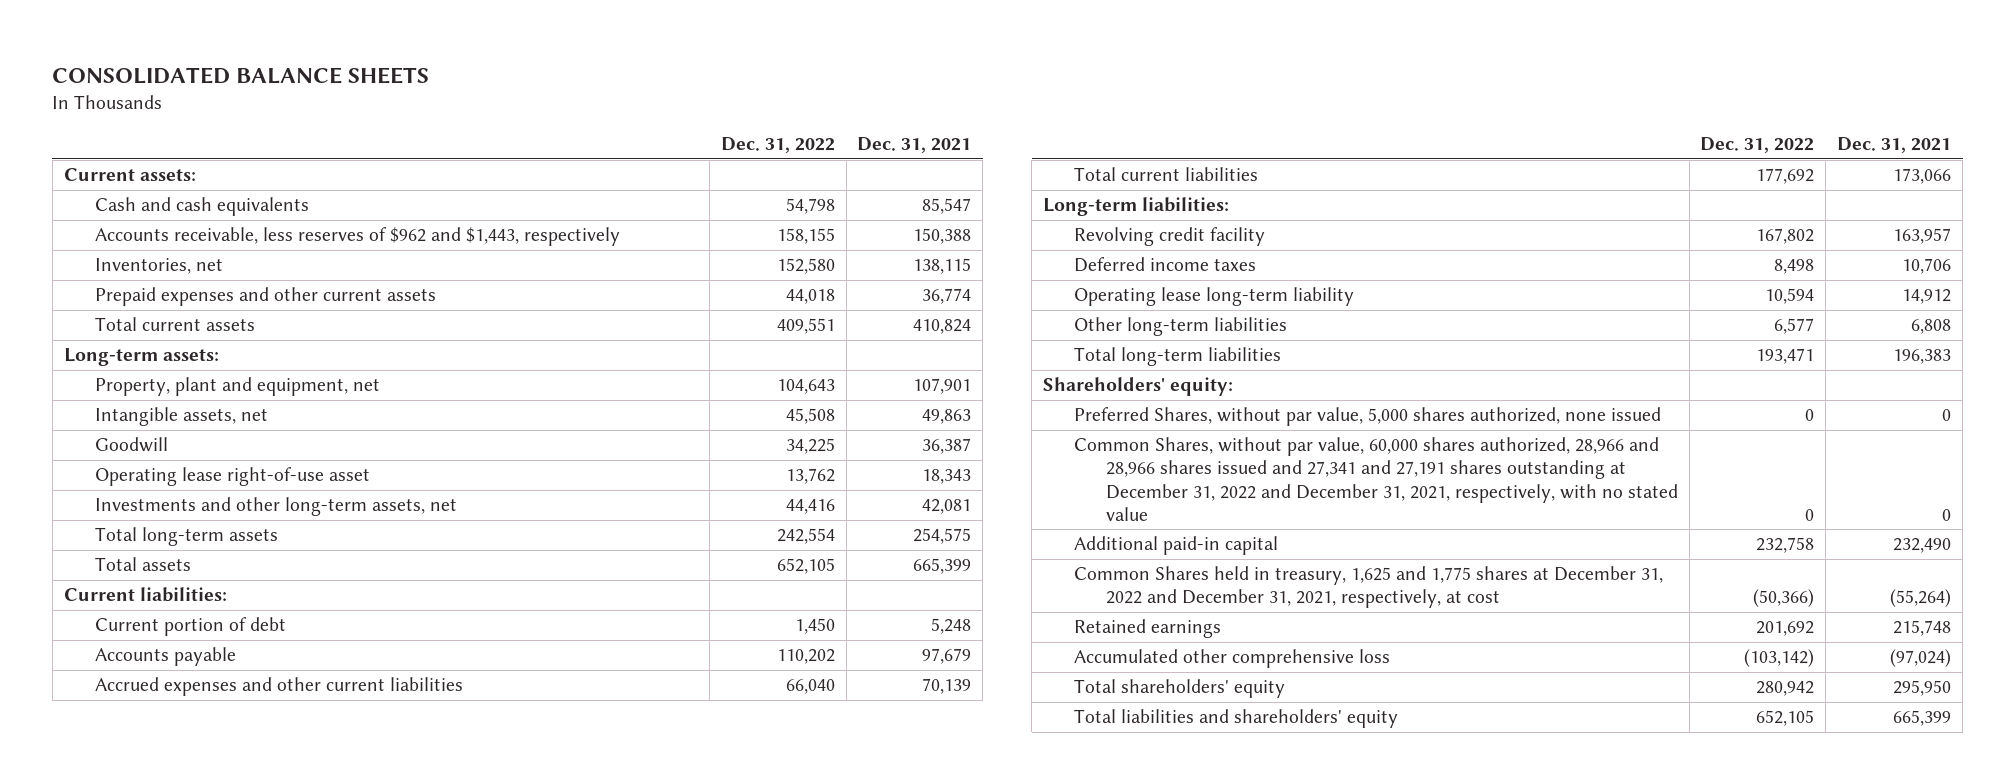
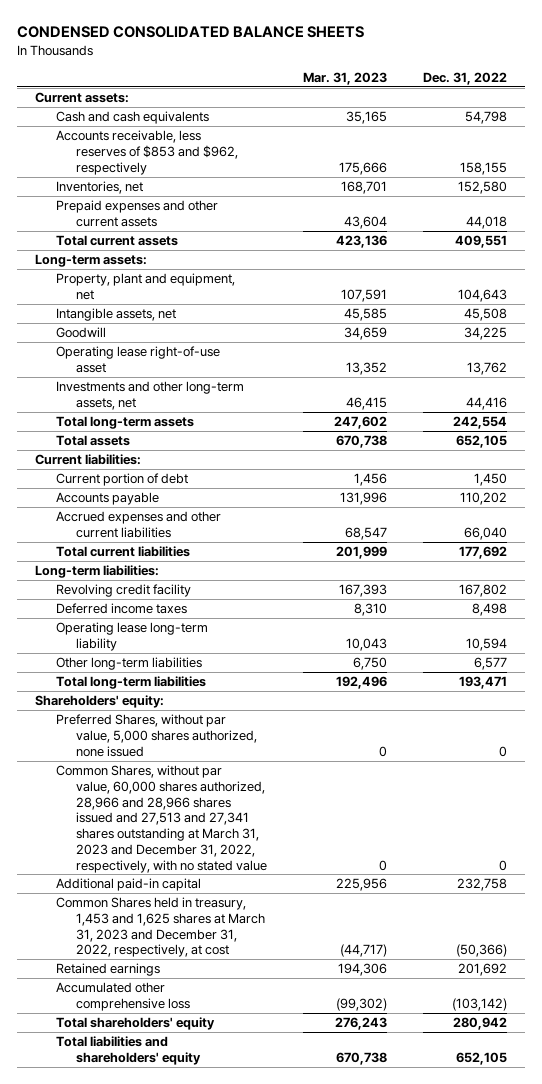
[52,66,430,84] CONSOLIDATED BALANCE SHEETS -> [17,26,365,39] CONDENSED CONSOLIDATED BALANCE SHEETS
[857,137,972,154] Dec. 31, 2021 -> none
none -> [303,71,388,85] Mar. 31, 2023
[94,227,620,247] Accounts receivable, less reserves of $962 and $1,443, respectively -> [55,130,239,175] Accounts receivable, less reserves of $853 and $962, respectively
[1074,437,1678,521] Common Shares, without par value, 60,000 shares authorized, 28,966 and 28,966 shares issued and 27,341 and 27,191 shares outstanding at December 31, 2022 and December 31, 2021, respectively, with no stated value -> [55,765,268,873] Common Shares, without par value, 60,000 shares authorized, 28,966 and 28,966 shares issued and 27,513 and 27,341 shares outstanding at March 31, 2023 and December 31, 2022, respectively, with no stated value
[1074,566,1664,609] Common Shares held in treasury, 1,625 and 1,775 shares at December 31, 2022 and December 31, 2021, respectively, at cost -> [55,897,266,958] Common Shares held in treasury, 1,453 and 1,625 shares at March 31, 2023 and December 31, 2022, respectively, at cost

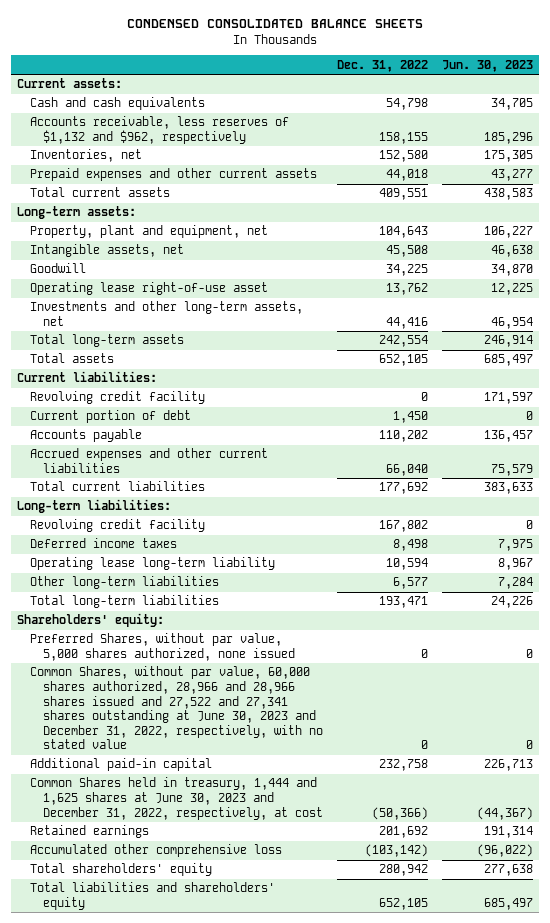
[303,71,388,85] Mar. 31, 2023 -> none
none -> [441,59,533,72] Jun. 30, 2023
[55,130,239,175] Accounts receivable, less reserves of $853 and $962, respectively -> [30,116,290,144] Accounts receivable, less reserves of $1,132 and $962, respectively
none -> [30,391,206,405] Revolving credit facility
[55,765,268,873] Common Shares, without par value, 60,000 shares authorized, 28,966 and 28,966 shares issued and 27,513 and 27,341 shares outstanding at March 31, 2023 and December 31, 2022, respectively, with no stated value -> [30,666,324,750] Common Shares, without par value, 60,000 shares authorized, 28,966 and 28,966 shares issued and 27,522 and 27,341 shares outstanding at June 30, 2023 and December 31, 2022, respectively, with no stated value
[55,897,266,958] Common Shares held in treasury, 1,453 and 1,625 shares at March 31, 2023 and December 31, 2022, respectively, at cost -> [30,777,324,820] Common Shares held in treasury, 1,444 and 1,625 shares at June 30, 2023 and December 31, 2022, respectively, at cost

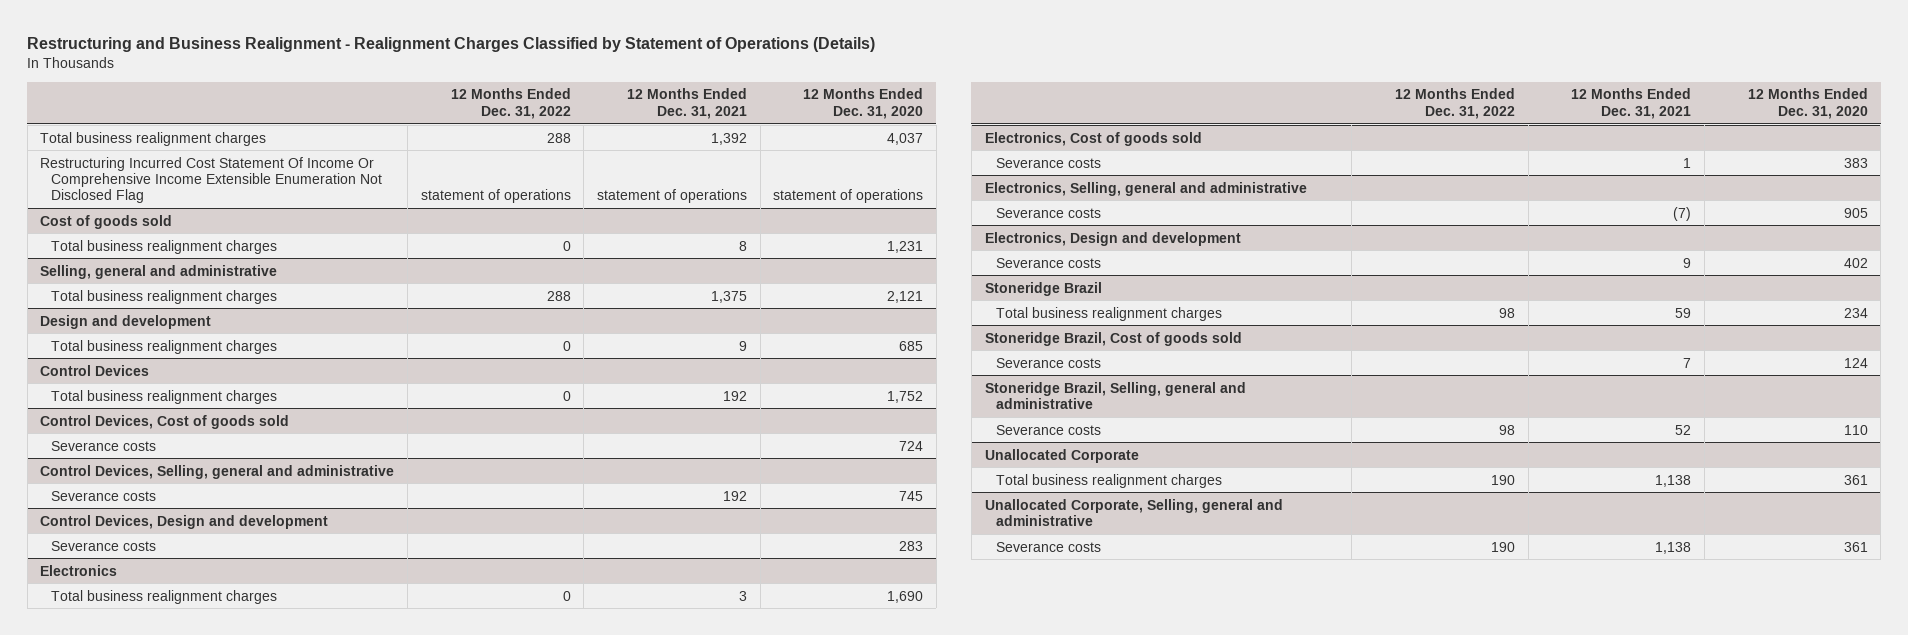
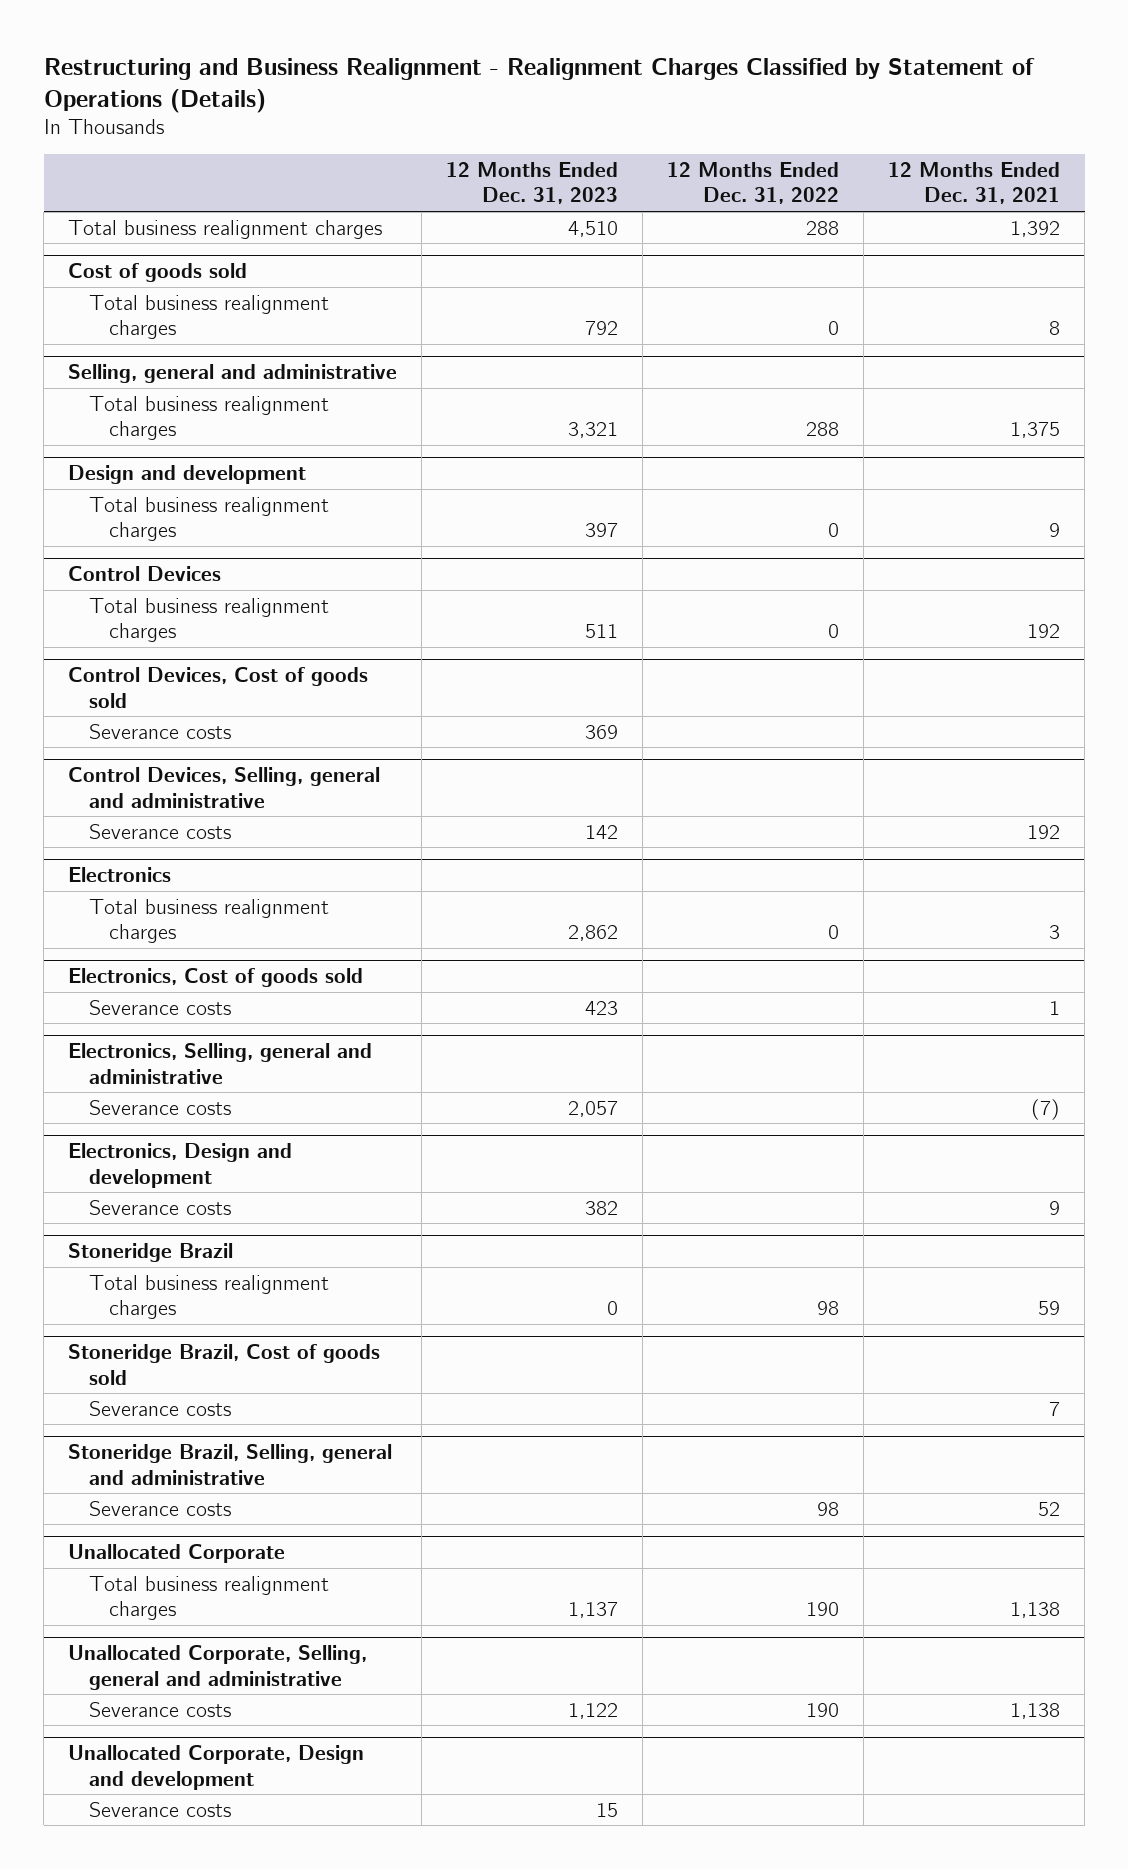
[803,88,924,119] 12 Months Ended Dec. 31, 2020 -> none
none -> [446,162,619,205] 12 Months Ended Dec. 31, 2023
[40,156,383,204] Restructuring Incurred Cost Statement Of Income Or Comprehensive Income Extensible Enumeration Not Disclosed Flag -> none
[40,514,329,529] Control Devices, Design and development -> none
[51,540,157,551] Severance costs -> none
none -> [68,1745,365,1790] Unallocated Corporate, Design and development
none -> [88,1801,231,1817] Severance costs

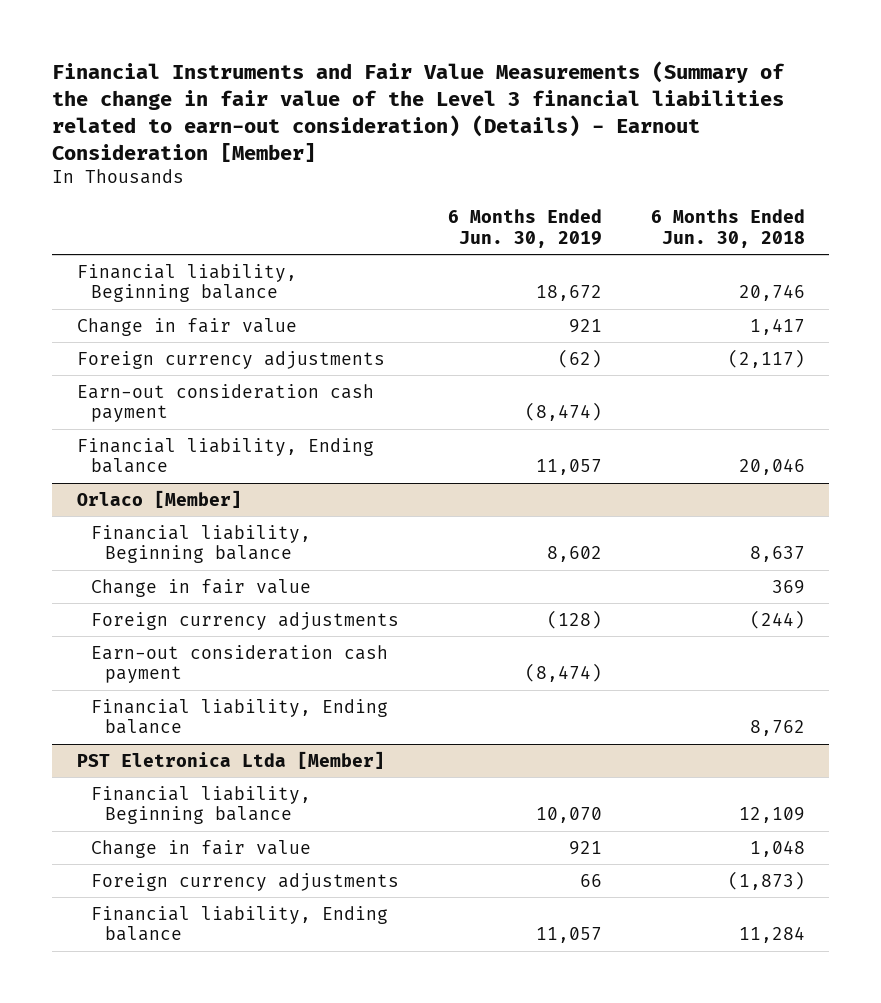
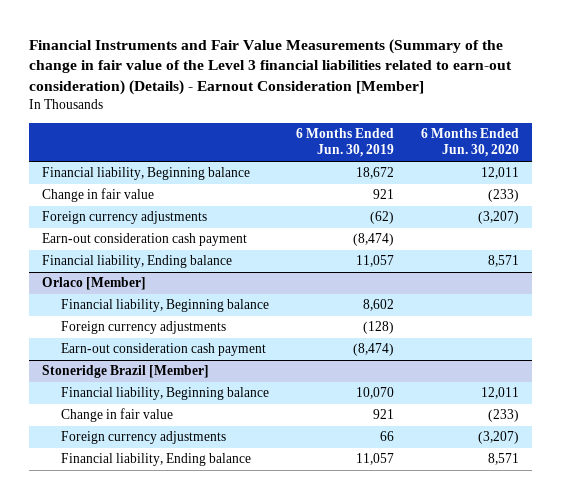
[650,208,805,248] 6 Months Ended Jun. 30, 2018 -> none
none -> [420,128,519,158] 6 Months Ended Jun. 30, 2020
[90,578,311,597] Change in fair value -> none
[90,698,388,735] Financial liability, Ending balance -> none
[76,750,385,769] PST Eletronica Ltda [Member] -> [42,365,210,379] Stoneridge Brazil [Member]

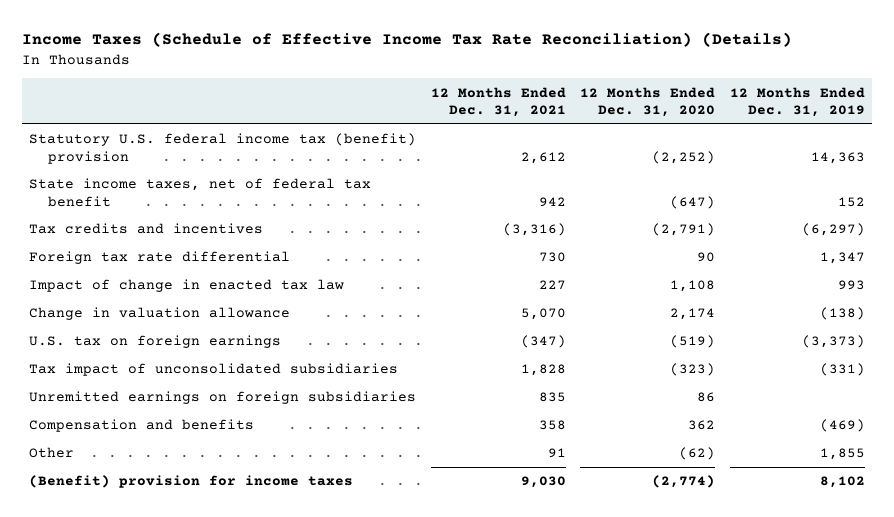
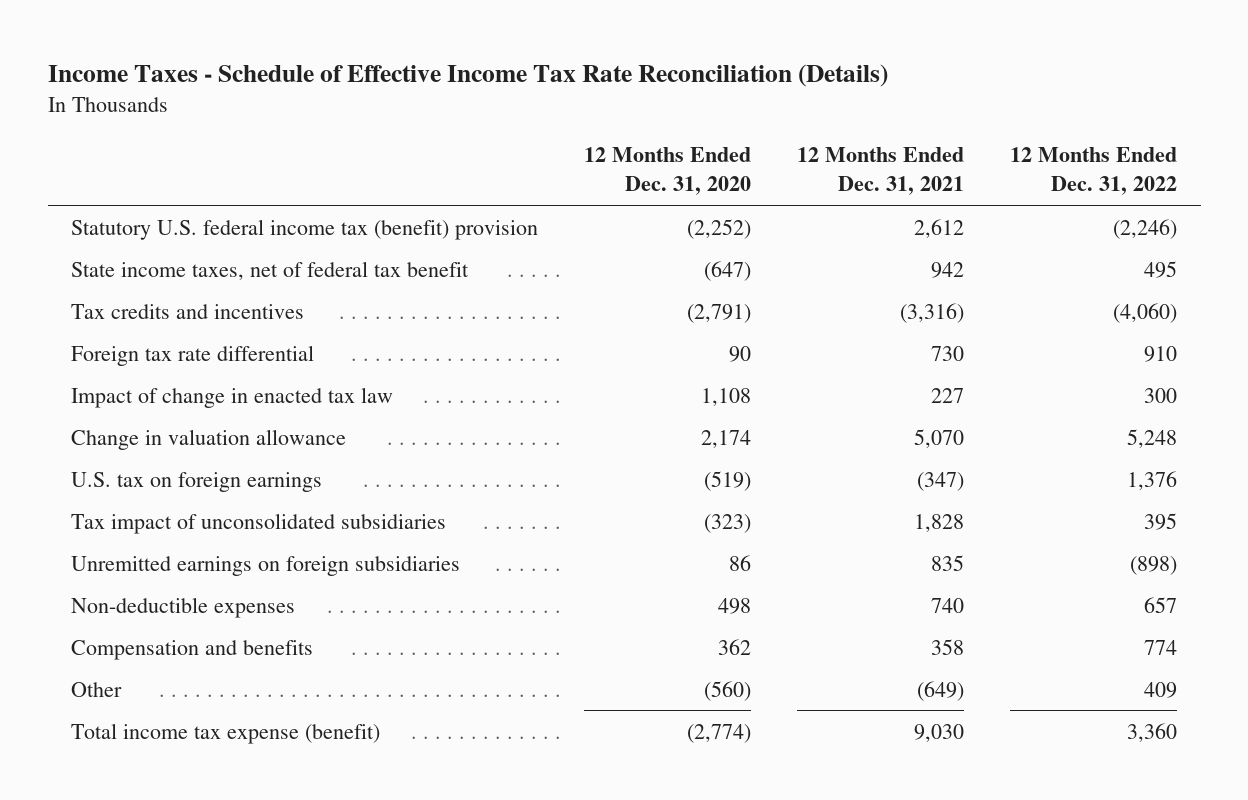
[21,32,792,48] Income Taxes (Schedule of Effective Income Tax Rate Reconciliation) (Details) -> [47,63,888,87] Income Taxes - Schedule of Effective Income Tax Rate Reconciliation (Details)
[730,86,866,118] 12 Months Ended Dec. 31, 2019 -> none
none -> [1010,147,1178,196] 12 Months Ended Dec. 31, 2022
none -> [70,596,295,618] Non-deductible expenses
[547,448,566,459] 91 -> [917,680,965,701] (649)
[679,447,716,461] (62) -> [703,680,751,701] (560)
[29,475,354,489] (Benefit) provision for income taxes -> [70,722,380,744] Total income tax expense (benefit)

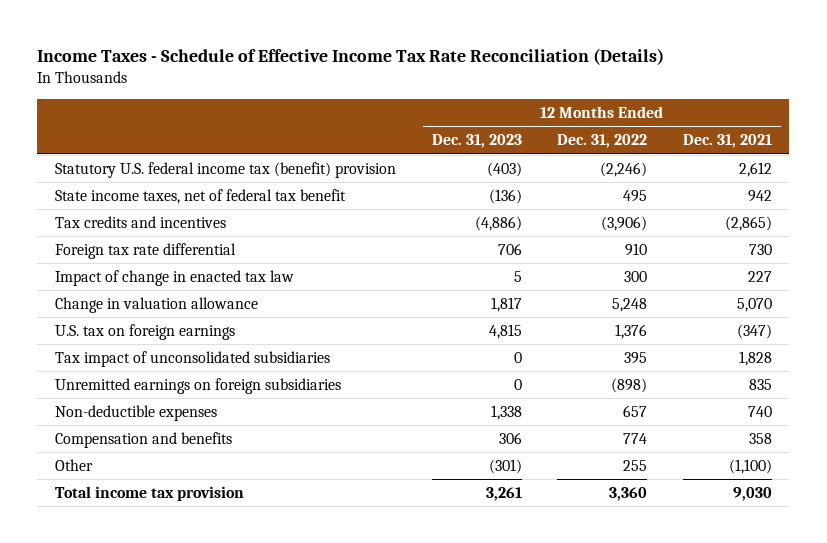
[583,147,751,196] 12 Months Ended Dec. 31, 2020 -> none
none -> [431,134,522,149] Dec. 31, 2023
[900,302,965,323] (3,316) -> [724,216,772,232] (2,865)
[1113,302,1178,323] (4,060) -> [601,216,648,232] (3,906)
[917,680,965,701] (649) -> [728,459,772,475] (1,100)
[1144,681,1178,698] 409 -> [623,460,648,472] 255
[70,722,380,744] Total income tax expense (benefit) -> [55,486,245,502] Total income tax provision

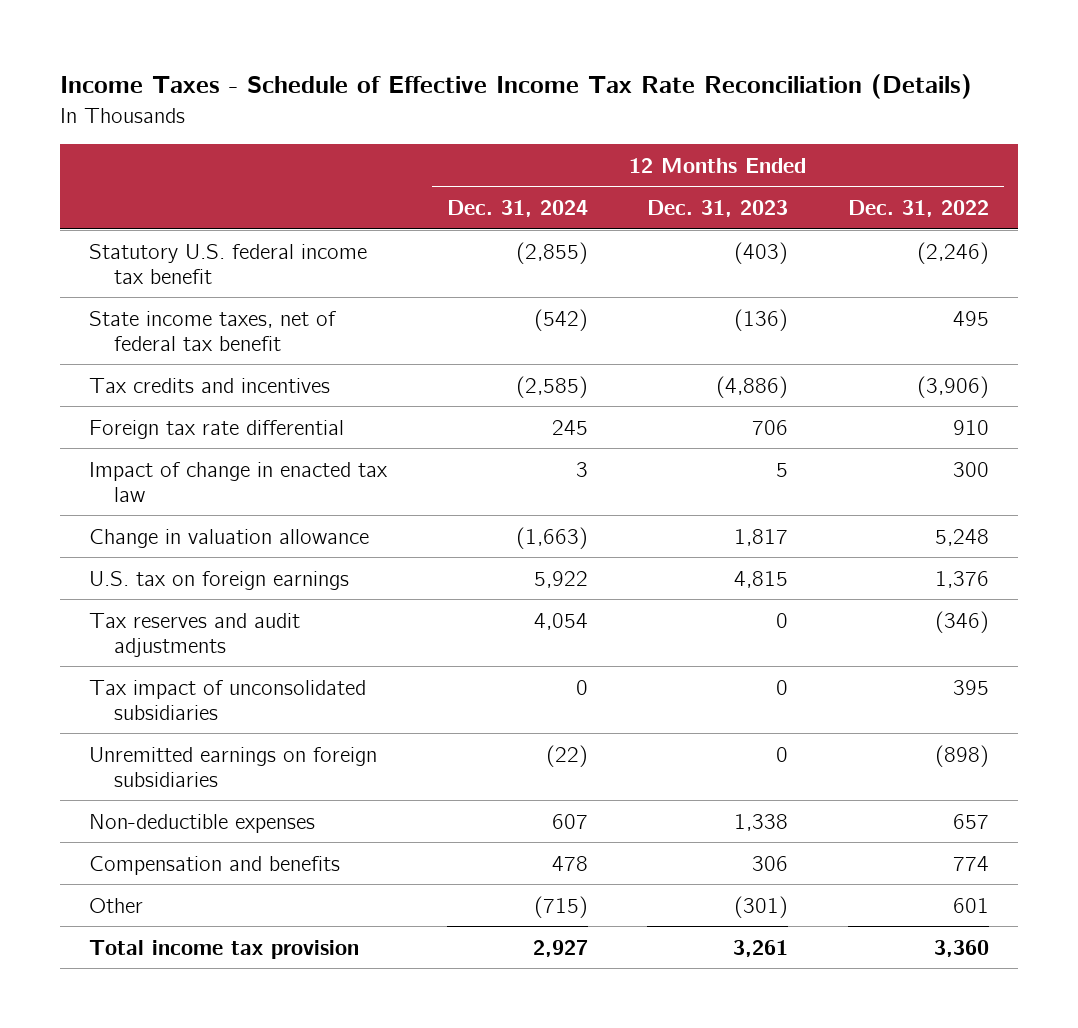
[682,134,772,149] Dec. 31, 2021 -> none
none -> [446,199,588,217] Dec. 31, 2024
[55,162,397,179] Statutory U.S. federal income tax (benefit) provision -> [89,243,368,284] Statutory U.S. federal income tax benefit
none -> [89,612,301,657] Tax reserves and audit adjustments
[623,460,648,472] 255 -> [952,897,989,913] 601

